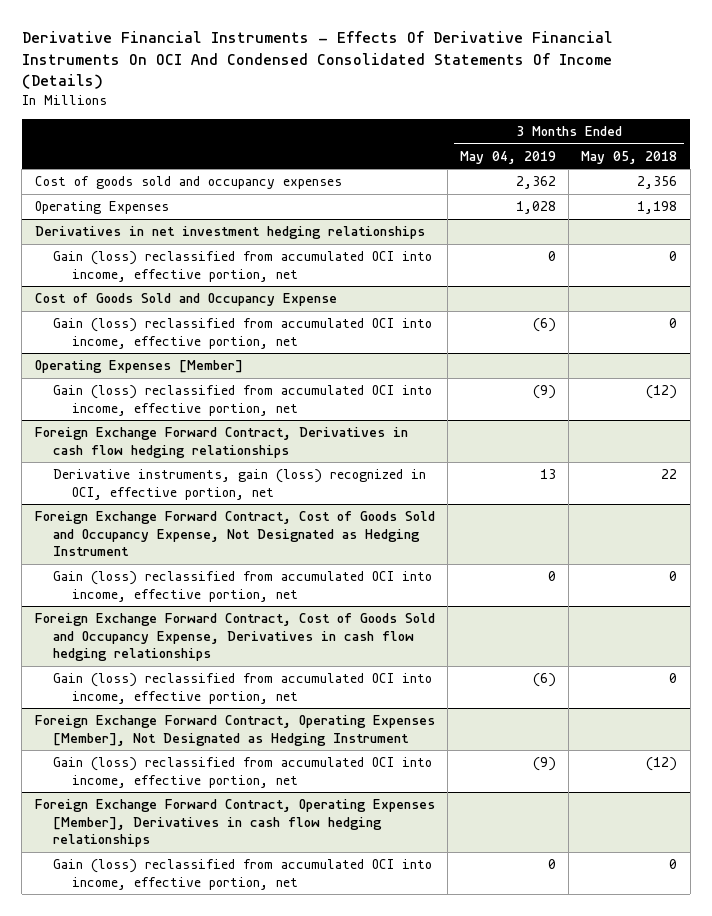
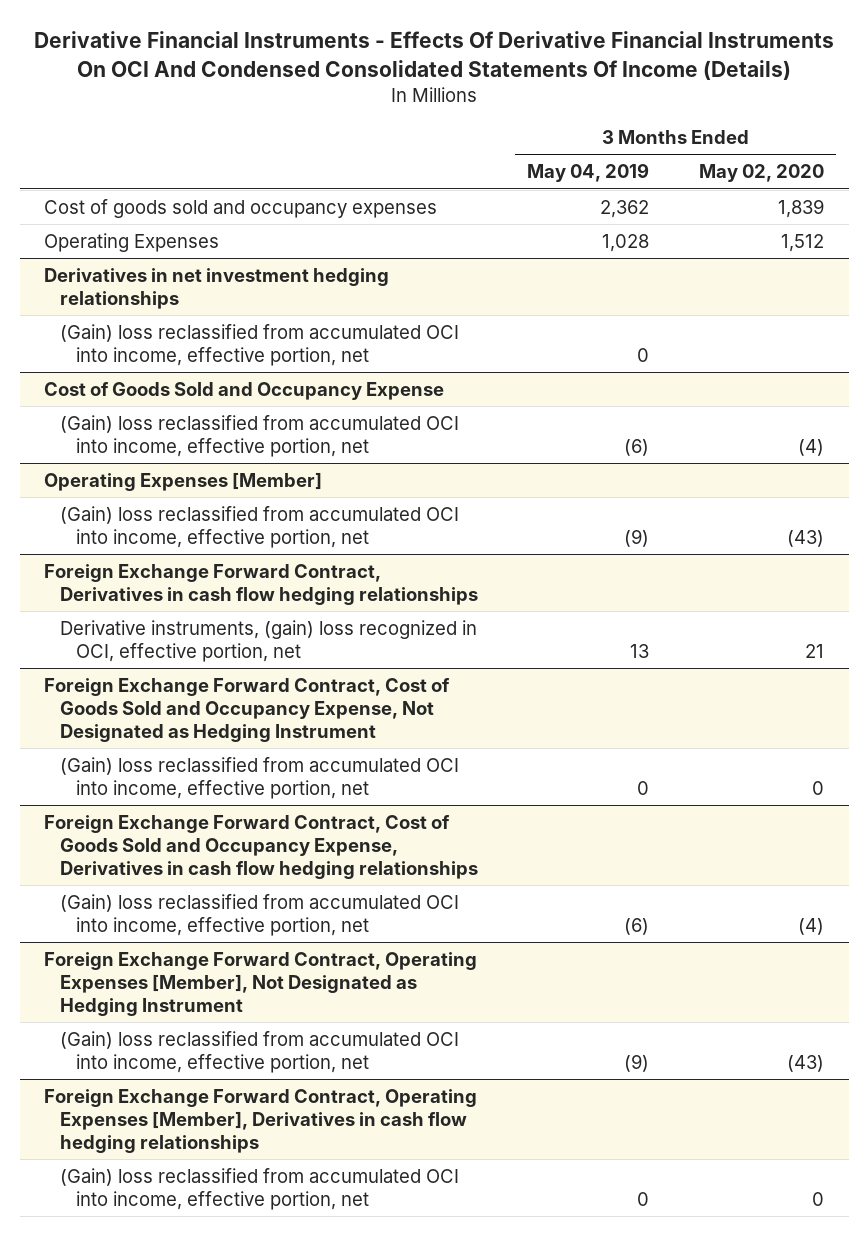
[581,150,678,164] May 05, 2018 -> none
none -> [698,164,824,183] May 02, 2020
[53,251,433,282] Gain (loss) reclassified from accumulated OCI into income, effective portion, net -> [59,323,459,366] (Gain) loss reclassified from accumulated OCI into income, effective portion, net
[53,318,433,349] Gain (loss) reclassified from accumulated OCI into income, effective portion, net -> [59,414,459,457] (Gain) loss reclassified from accumulated OCI into income, effective portion, net
[53,385,433,416] Gain (loss) reclassified from accumulated OCI into income, effective portion, net -> [59,505,459,548] (Gain) loss reclassified from accumulated OCI into income, effective portion, net
[53,469,427,500] Derivative instruments, gain (loss) recognized in OCI, effective portion, net -> [59,619,477,662] Derivative instruments, (gain) loss recognized in OCI, effective portion, net
[53,571,433,602] Gain (loss) reclassified from accumulated OCI into income, effective portion, net -> [59,756,459,799] (Gain) loss reclassified from accumulated OCI into income, effective portion, net
[53,673,433,704] Gain (loss) reclassified from accumulated OCI into income, effective portion, net -> [59,893,459,936] (Gain) loss reclassified from accumulated OCI into income, effective portion, net
[53,757,433,788] Gain (loss) reclassified from accumulated OCI into income, effective portion, net -> [59,1030,459,1073] (Gain) loss reclassified from accumulated OCI into income, effective portion, net
[53,859,433,890] Gain (loss) reclassified from accumulated OCI into income, effective portion, net -> [59,1167,459,1210] (Gain) loss reclassified from accumulated OCI into income, effective portion, net

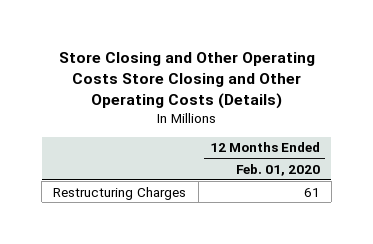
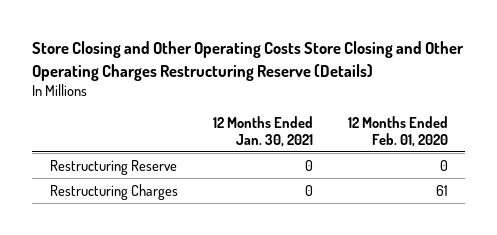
[58,51,315,109] Store Closing and Other Operating Costs Store Closing and Other Operating Costs (Details) -> [32,41,465,81] Store Closing and Other Operating Costs Store Closing and Other Operating Charges Restructuring Reserve (Details)
none -> [212,115,313,147] 12 Months Ended Jan. 30, 2021
none -> [49,159,177,175] Restructuring Reserve

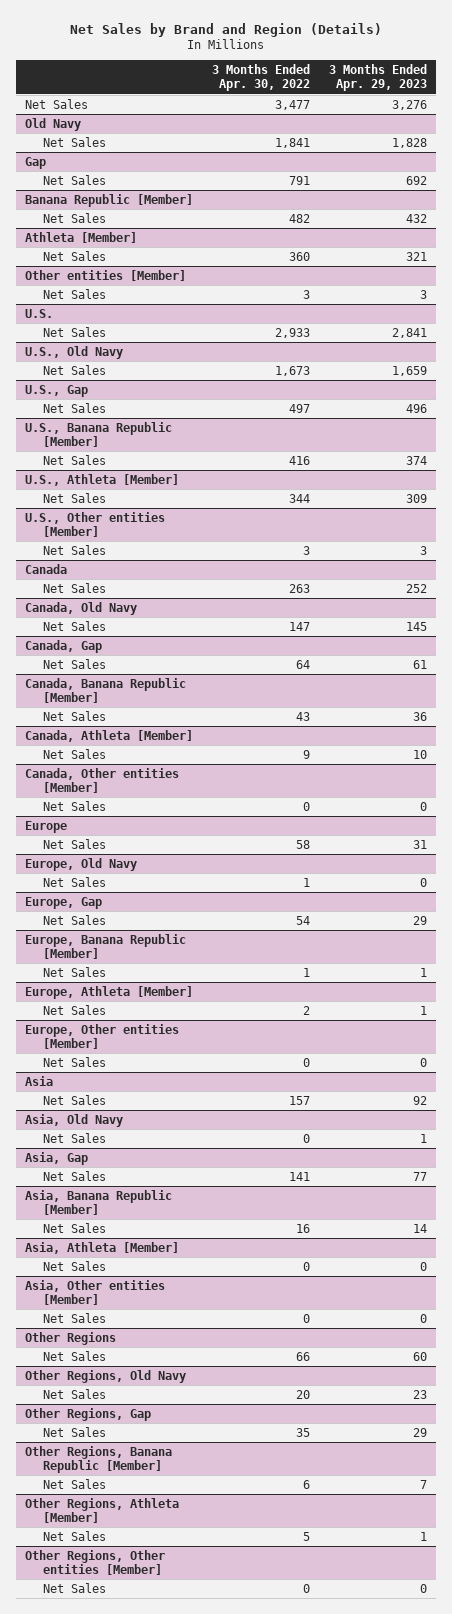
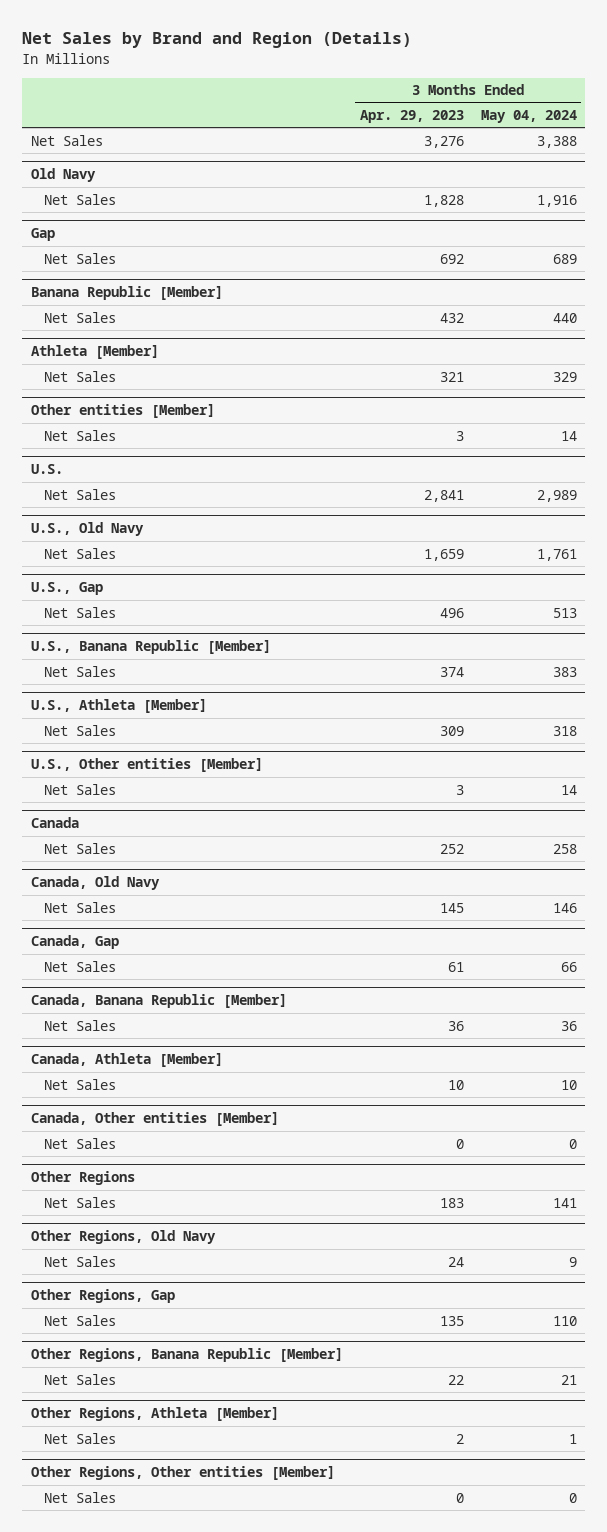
[212,63,311,92] 3 Months Ended Apr. 30, 2022 -> none
none -> [480,110,577,124] May 04, 2024
[25,820,68,833] Europe -> none
[42,838,106,849] Net Sales -> none
[25,857,138,871] Europe, Old Navy -> none
[42,876,106,887] Net Sales -> none
[25,896,103,909] Europe, Gap -> none
[42,914,106,925] Net Sales -> none
[25,933,187,960] Europe, Banana Republic [Member] -> none
[42,966,106,977] Net Sales -> none
[25,985,194,999] Europe, Athleta [Member] -> none
[42,1004,106,1015] Net Sales -> none
[25,1023,180,1050] Europe, Other entities [Member] -> none
[42,1056,106,1067] Net Sales -> none
[25,1075,54,1086] Asia -> none
[42,1094,106,1105] Net Sales -> none
[25,1113,124,1127] Asia, Old Navy -> none
[42,1132,106,1143] Net Sales -> none
[25,1151,89,1165] Asia, Gap -> none
[42,1170,106,1181] Net Sales -> none
[25,1189,173,1216] Asia, Banana Republic [Member] -> none
[42,1222,106,1233] Net Sales -> none
[25,1241,180,1254] Asia, Athleta [Member] -> none
[42,1260,106,1271] Net Sales -> none
[25,1279,166,1306] Asia, Other entities [Member] -> none
[42,1312,106,1323] Net Sales -> none
[412,1351,427,1361] 60 -> [439,1197,464,1208] 183
[412,1389,427,1399] 23 -> [447,1256,464,1267] 24
[412,1427,427,1437] 29 -> [439,1315,464,1326] 135
[419,1479,427,1489] 7 -> [447,1374,464,1385] 22
[419,1531,427,1541] 1 -> [455,1433,464,1444] 2

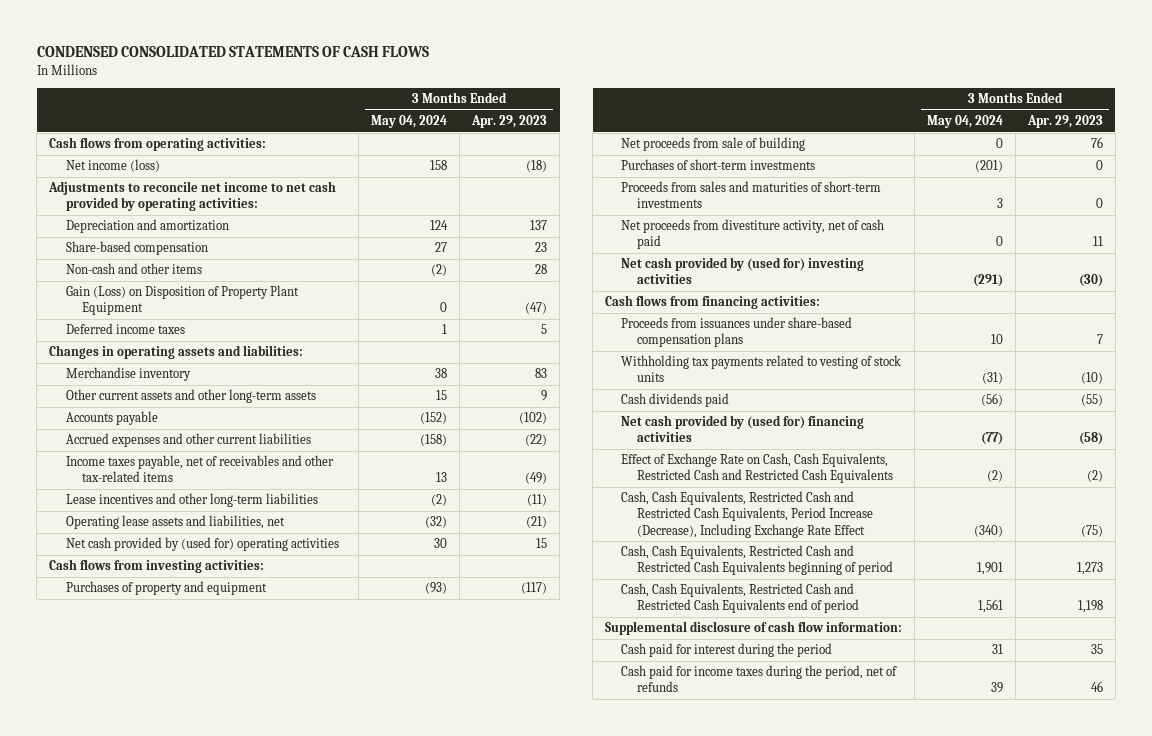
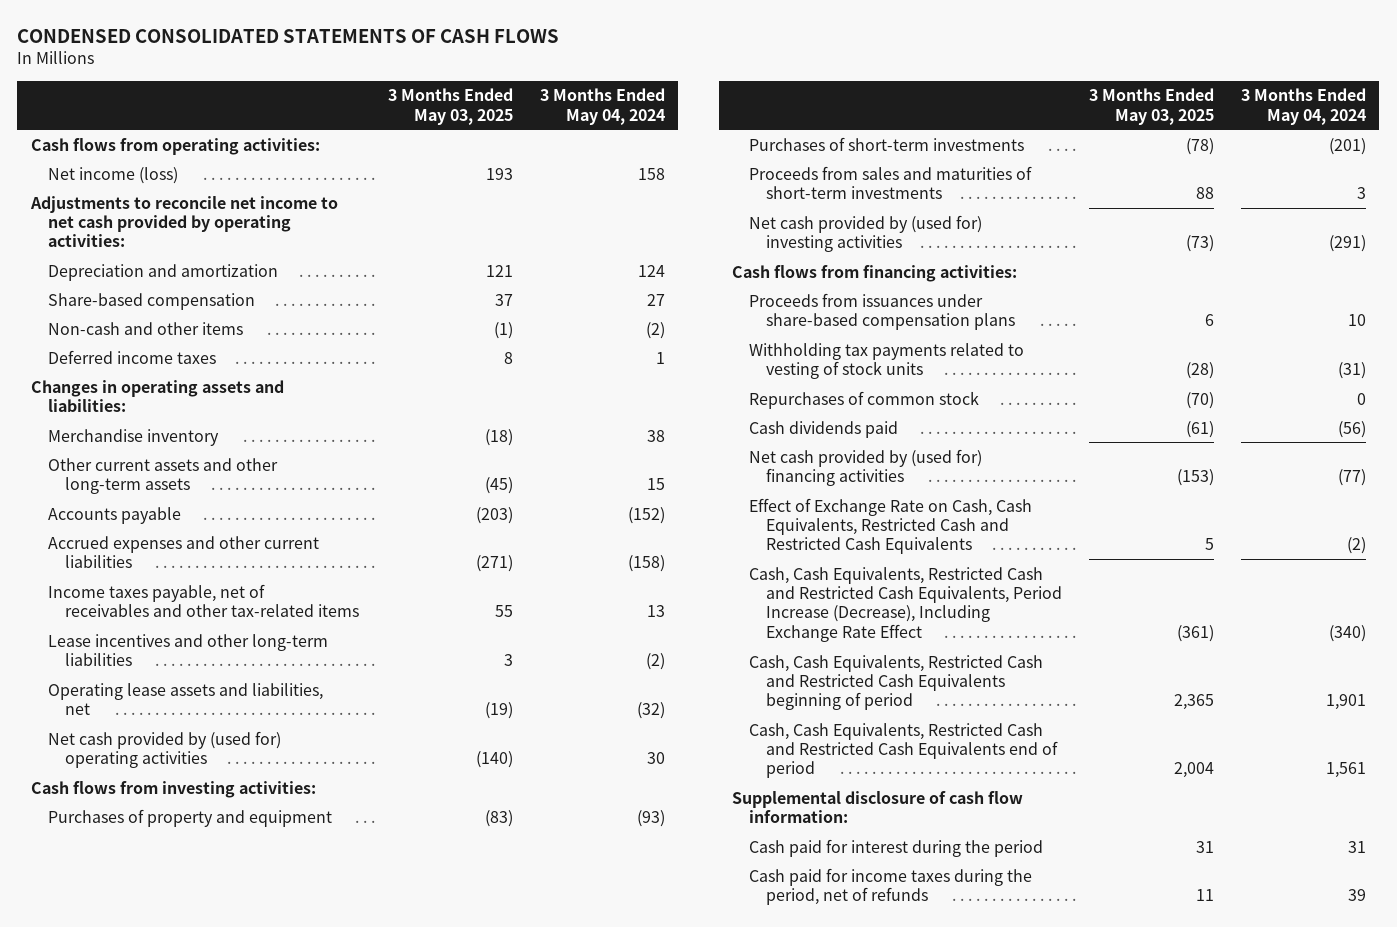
[471,115,548,129] Apr. 29, 2023 -> none
none -> [388,88,514,125] 3 Months Ended May 03, 2025
[65,285,299,316] Gain (Loss) on Disposition of Property Plant Equipment -> none
[621,137,806,152] Net proceeds from sale of building -> none
[621,219,885,250] Net proceeds from divestiture activity, net of cash paid -> none
none -> [749,390,980,409] Repurchases of common stock

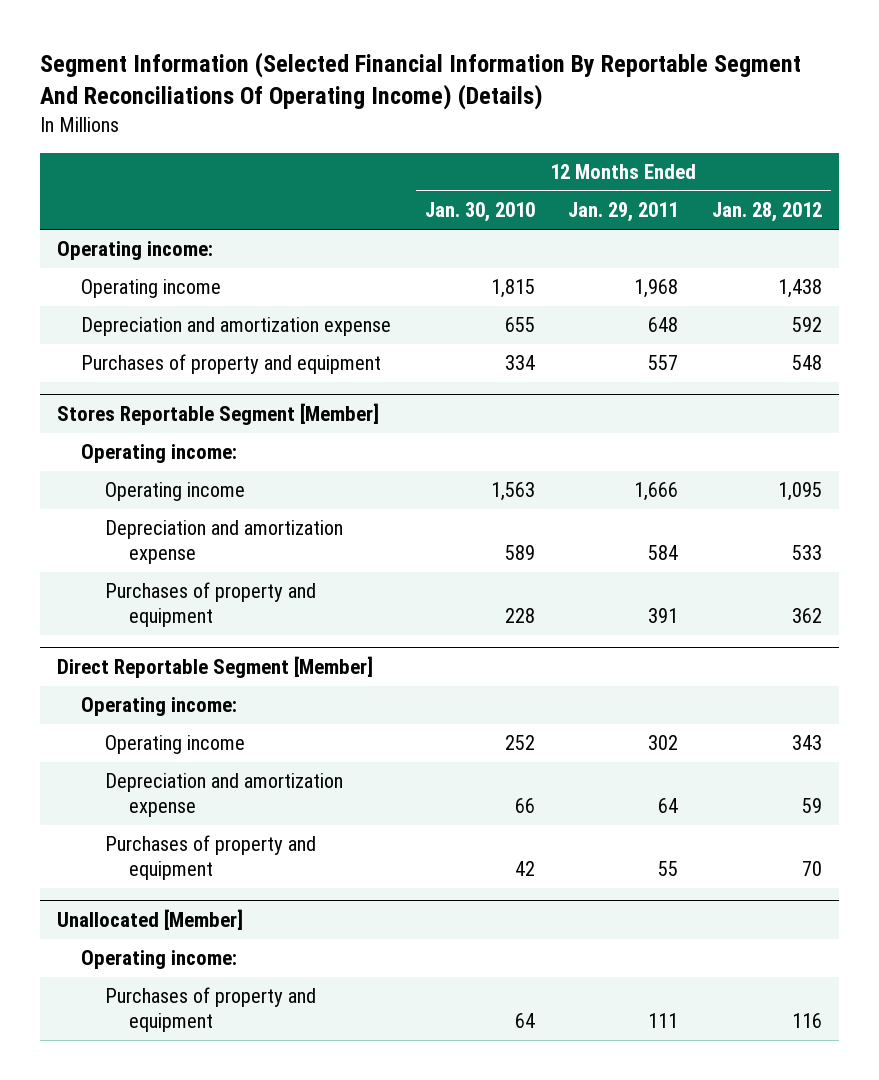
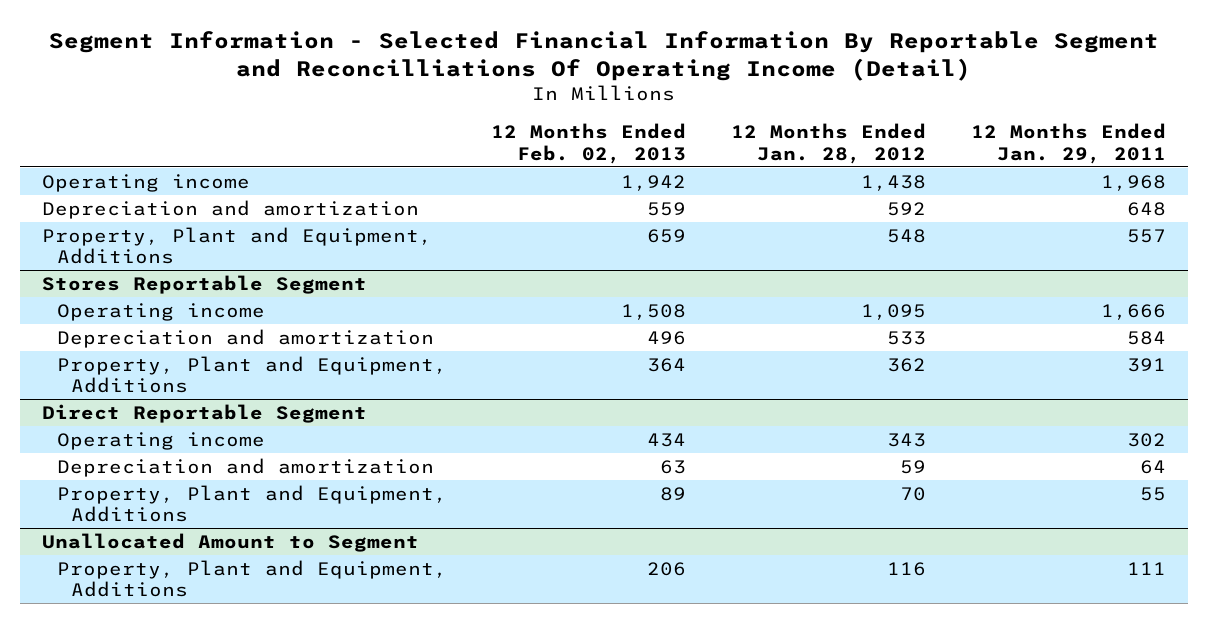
[39,52,801,111] Segment Information (Selected Financial Information By Reportable Segment And Reconciliations Of Operating Income) (Details) -> [49,30,1160,81] Segment Information - Selected Financial Information By Reportable Segment and Reconcilliations Of Operating Income (Detail)
[424,202,535,223] Jan. 30, 2010 -> none
none -> [491,123,687,164] 12 Months Ended Feb. 02, 2013
[56,241,213,261] Operating income: -> none
[80,444,237,464] Operating income: -> none
[80,317,391,337] Depreciation and amortization expense -> [42,199,420,219] Depreciation and amortization
[80,354,381,375] Purchases of property and equipment -> [42,226,433,265] Property, Plant and Equipment, Additions
[56,402,379,425] Stores Reportable Segment [Member] -> [42,274,368,294] Stores Reportable Segment
[80,697,237,717] Operating income: -> none
[104,520,343,565] Depreciation and amortization expense -> [56,328,434,348] Depreciation and amortization
[104,582,316,628] Purchases of property and equipment -> [56,355,447,394] Property, Plant and Equipment, Additions
[56,655,373,678] Direct Reportable Segment [Member] -> [42,403,368,423] Direct Reportable Segment
[56,908,243,930] Unallocated [Member] -> none
[80,950,237,970] Operating income: -> none
[104,773,343,818] Depreciation and amortization expense -> [56,457,434,477] Depreciation and amortization
[104,835,316,881] Purchases of property and equipment -> [56,484,447,523] Property, Plant and Equipment, Additions
none -> [42,532,420,552] Unallocated Amount to Segment
[104,987,316,1033] Purchases of property and equipment -> [56,559,447,598] Property, Plant and Equipment, Additions

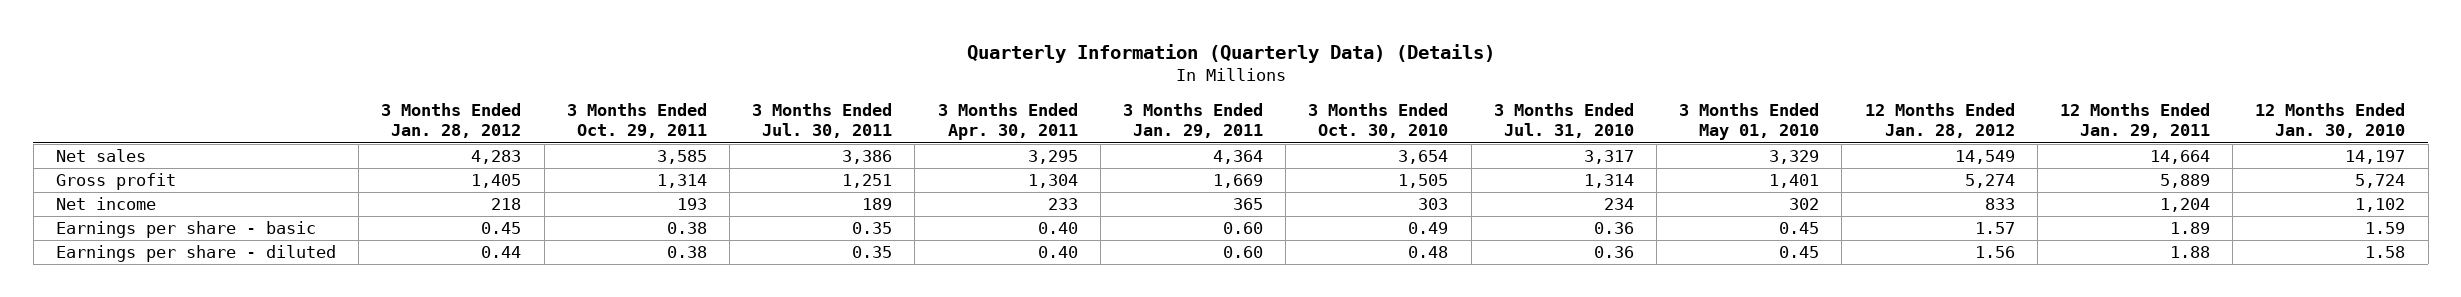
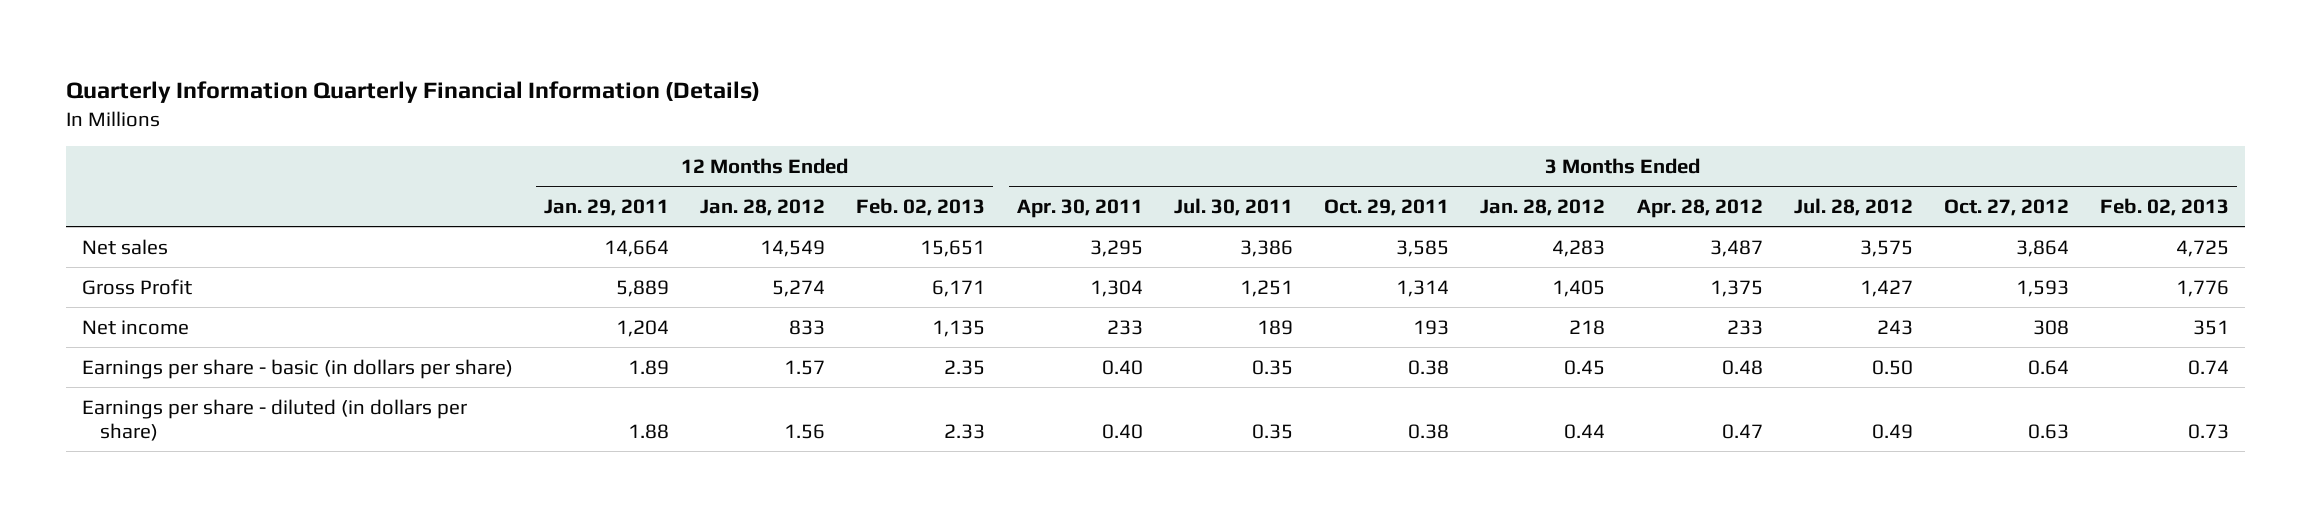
[966,43,1495,63] Quarterly Information (Quarterly Data) (Details) -> [66,81,761,104] Quarterly Information Quarterly Financial Information (Details)
[1123,102,1264,139] 3 Months Ended Jan. 29, 2011 -> none
[1308,102,1449,139] 3 Months Ended Oct. 30, 2010 -> none
[1493,102,1634,139] 3 Months Ended Jul. 31, 2010 -> none
[1679,102,1820,141] 3 Months Ended May 01, 2010 -> none
[2255,102,2406,139] 12 Months Ended Jan. 30, 2010 -> none
none -> [856,197,986,216] Feb. 02, 2013
none -> [1636,198,1763,218] Apr. 28, 2012
none -> [1793,197,1913,216] Jul. 28, 2012
none -> [1943,198,2069,216] Oct. 27, 2012
none -> [2100,197,2230,216] Feb. 02, 2013
[56,173,177,191] Gross profit -> [81,278,192,295] Gross Profit
[56,221,317,239] Earnings per share - basic -> [81,358,513,379] Earnings per share - basic (in dollars per share)
[56,245,337,263] Earnings per share - diluted -> [81,398,467,442] Earnings per share - diluted (in dollars per share)

